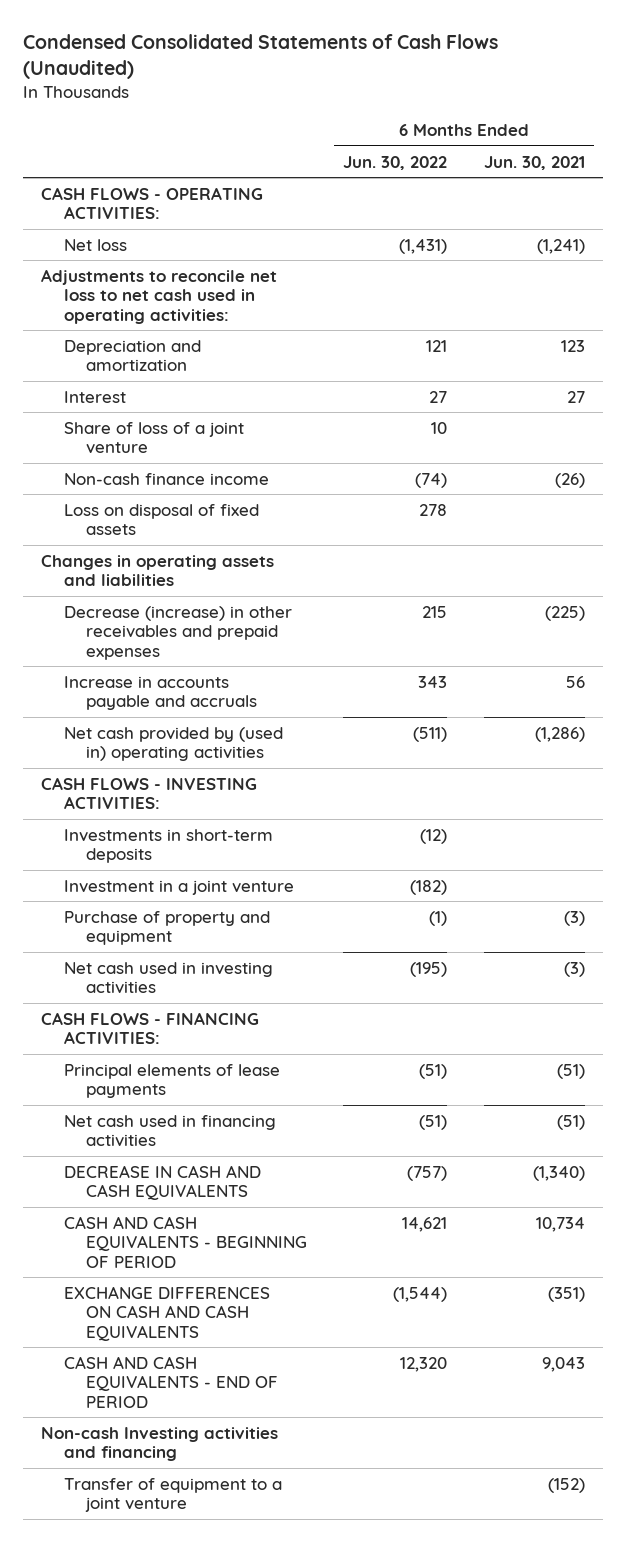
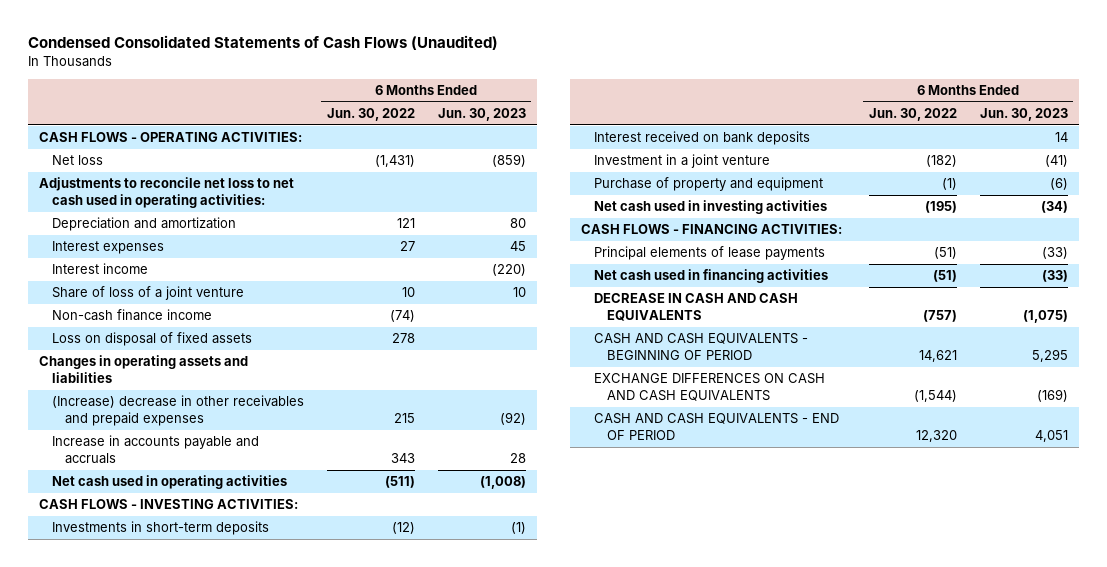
[483,155,585,170] Jun. 30, 2021 -> none
none -> [437,108,526,122] Jun. 30, 2023
[63,390,126,403] Interest -> [52,241,165,255] Interest expenses
none -> [52,263,149,275] Interest income
[63,605,292,660] Decrease (increase) in other receivables and prepaid expenses -> [52,395,305,427] (Increase) decrease in other receivables and prepaid expenses
[63,726,283,762] Net cash provided by (used in) operating activities -> [52,475,288,490] Net cash used in operating activities
none -> [594,131,811,146] Interest received on bank deposits
[41,1426,279,1462] Non-cash Investing activities and financing -> none
[63,1477,282,1513] Transfer of equipment to a joint venture -> none

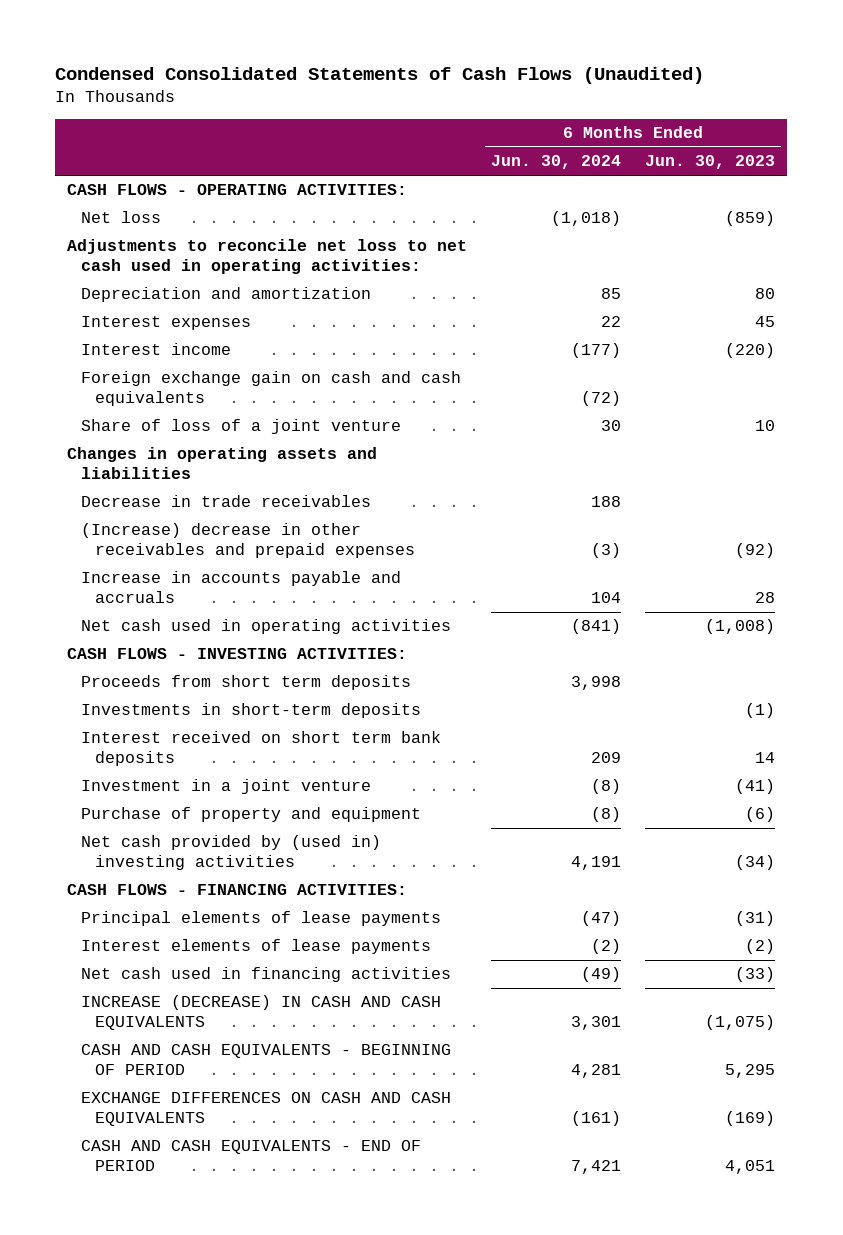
[326,108,415,122] Jun. 30, 2022 -> none
none -> [491,155,622,170] Jun. 30, 2024
none -> [80,371,461,407] Foreign exchange gain on cash and cash equivalents
[52,309,213,322] Non-cash finance income -> none
[52,332,253,347] Loss on disposal of fixed assets -> none
none -> [80,495,371,508] Decrease in trade receivables
none -> [80,675,411,691] Proceeds from short term deposits
[594,131,811,146] Interest received on bank deposits -> [80,731,441,767] Interest received on short term bank deposits
[594,200,828,215] Net cash used in investing activities -> [80,835,381,871] Net cash provided by (used in) investing activities
[1041,247,1068,260] (33) -> [735,911,776,927] (31)
none -> [80,939,431,955] Interest elements of lease payments
[594,293,799,322] DECREASE IN CASH AND CASH EQUIVALENTS -> [80,995,441,1031] INCREASE (DECREASE) IN CASH AND CASH EQUIVALENTS

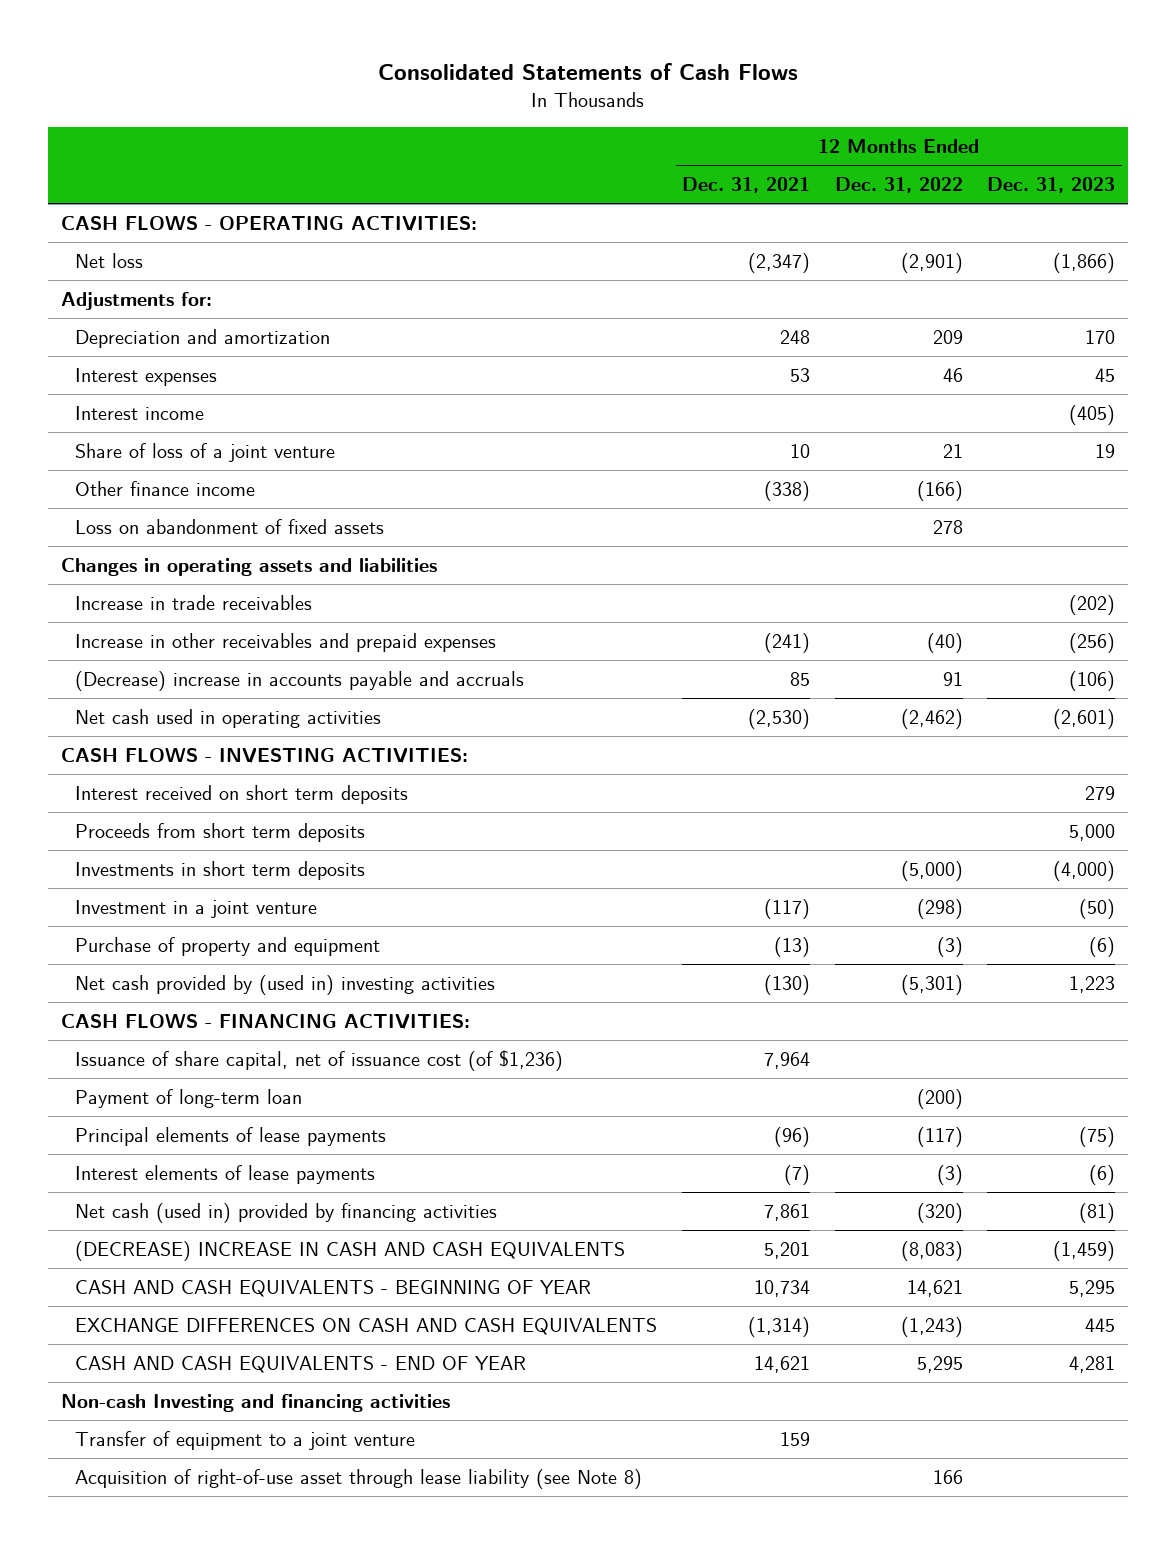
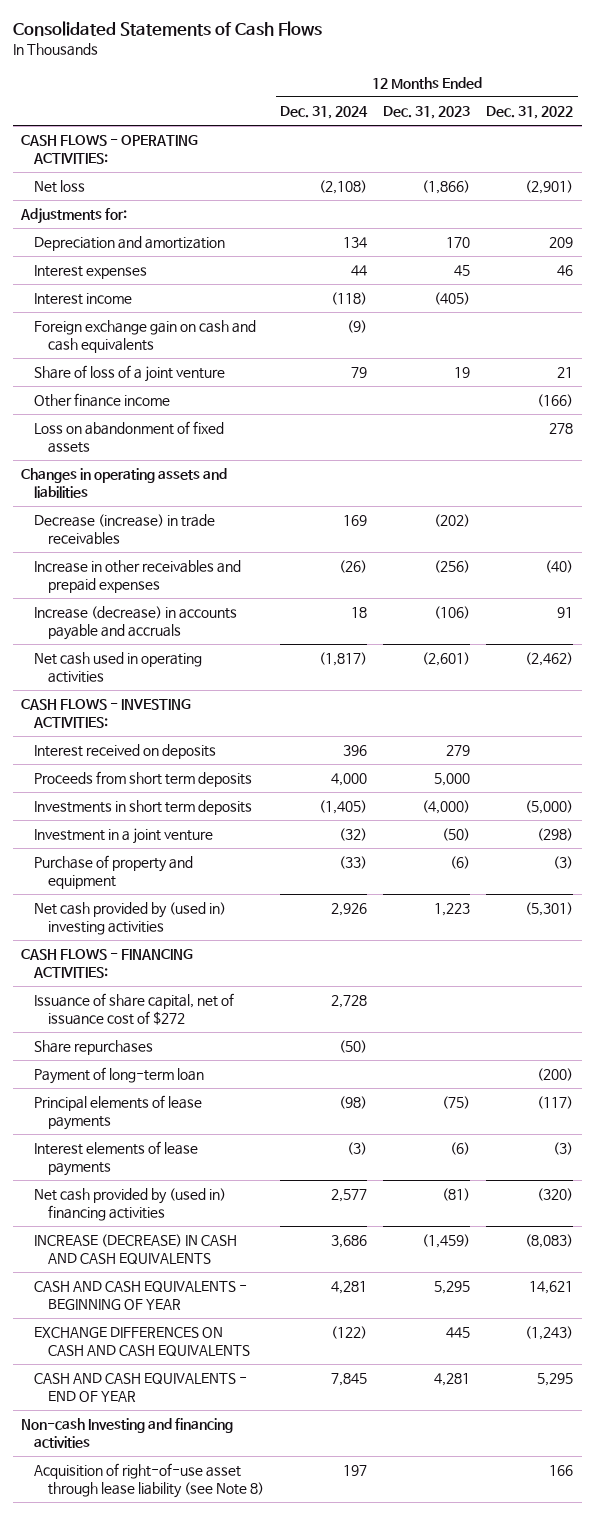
[681,177,810,194] Dec. 31, 2021 -> none
none -> [279,106,368,120] Dec. 31, 2024
none -> [34,320,257,354] Foreign exchange gain on cash and cash equivalents
[75,595,313,611] Increase in trade receivables -> [34,514,216,546] Decrease (increase) in trade receivables
[75,671,525,692] (Decrease) increase in accounts payable and accruals -> [34,606,238,641] Increase (decrease) in accounts payable and accruals
[75,785,409,805] Interest received on short term deposits -> [34,744,217,760] Interest received on deposits
[75,1050,564,1072] Issuance of share capital, net of issuance cost (of $1,236) -> [34,993,235,1026] Issuance of share capital, net of issuance cost of $272
none -> [34,1040,154,1056] Share repurchases
[75,1203,498,1224] Net cash (used in) provided by financing activities -> [34,1188,227,1222] Net cash provided by (used in) financing activities
[75,1241,626,1262] (DECREASE) INCREASE IN CASH AND CASH EQUIVALENTS -> [34,1234,238,1266] INCREASE (DECREASE) IN CASH AND CASH EQUIVALENTS
[75,1431,416,1451] Transfer of equipment to a joint venture -> none

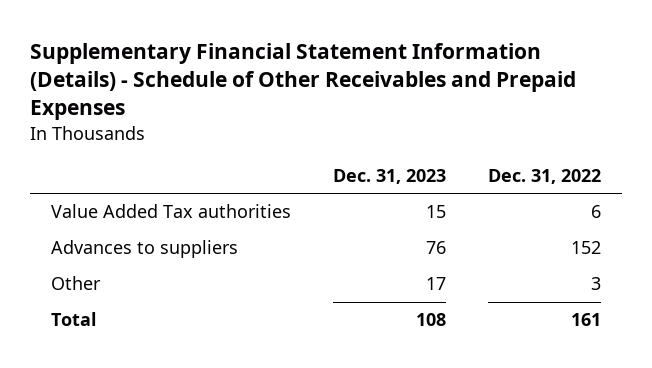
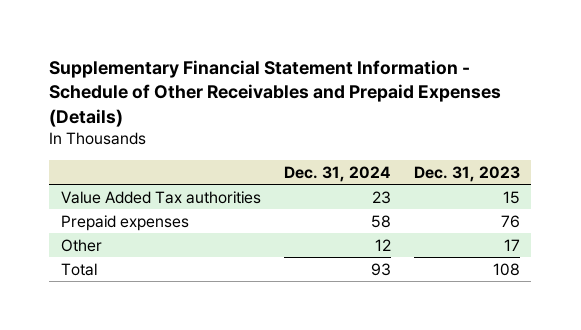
[30,42,577,121] Supplementary Financial Statement Information (Details) - Schedule of Other Receivables and Prepaid Expenses -> [49,59,502,128] Supplementary Financial Statement Information - Schedule of Other Receivables and Prepaid Expenses (Details)
[487,169,601,185] Dec. 31, 2022 -> none
none -> [283,165,391,182] Dec. 31, 2024
[51,240,239,259] Advances to suppliers -> none
none -> [60,214,189,231] Prepaid expenses

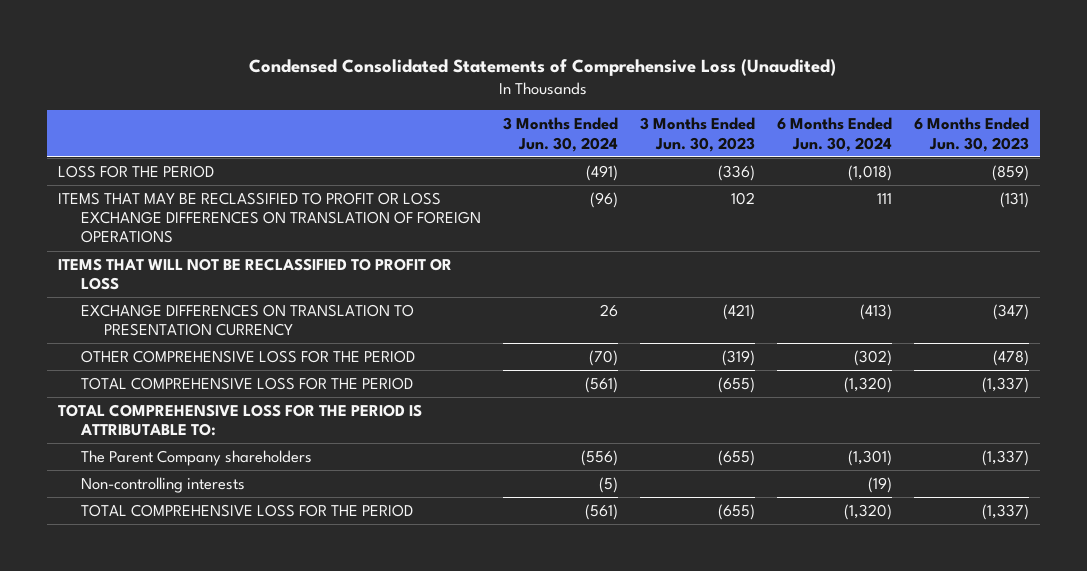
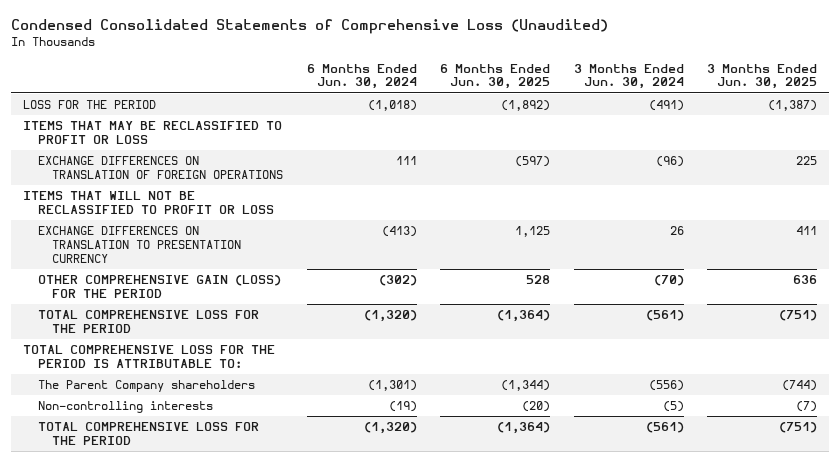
[639,117,755,152] 3 Months Ended Jun. 30, 2023 -> none
[913,117,1029,152] 6 Months Ended Jun. 30, 2023 -> none
none -> [440,63,551,90] 6 Months Ended Jun. 30, 2025
none -> [706,63,817,90] 3 Months Ended Jun. 30, 2025
none -> [23,121,283,145] ITEMS THAT MAY BE RECLASSIFIED TO PROFIT OR LOSS
[58,191,481,244] ITEMS THAT MAY BE RECLASSIFIED TO PROFIT OR LOSS EXCHANGE DIFFERENCES ON TRANSLATION OF FOREIGN OPERATIONS -> [37,156,284,180] EXCHANGE DIFFERENCES ON TRANSLATION OF FOREIGN OPERATIONS
[80,349,415,363] OTHER COMPREHENSIVE LOSS FOR THE PERIOD -> [37,275,281,299] OTHER COMPREHENSIVE GAIN (LOSS) FOR THE PERIOD

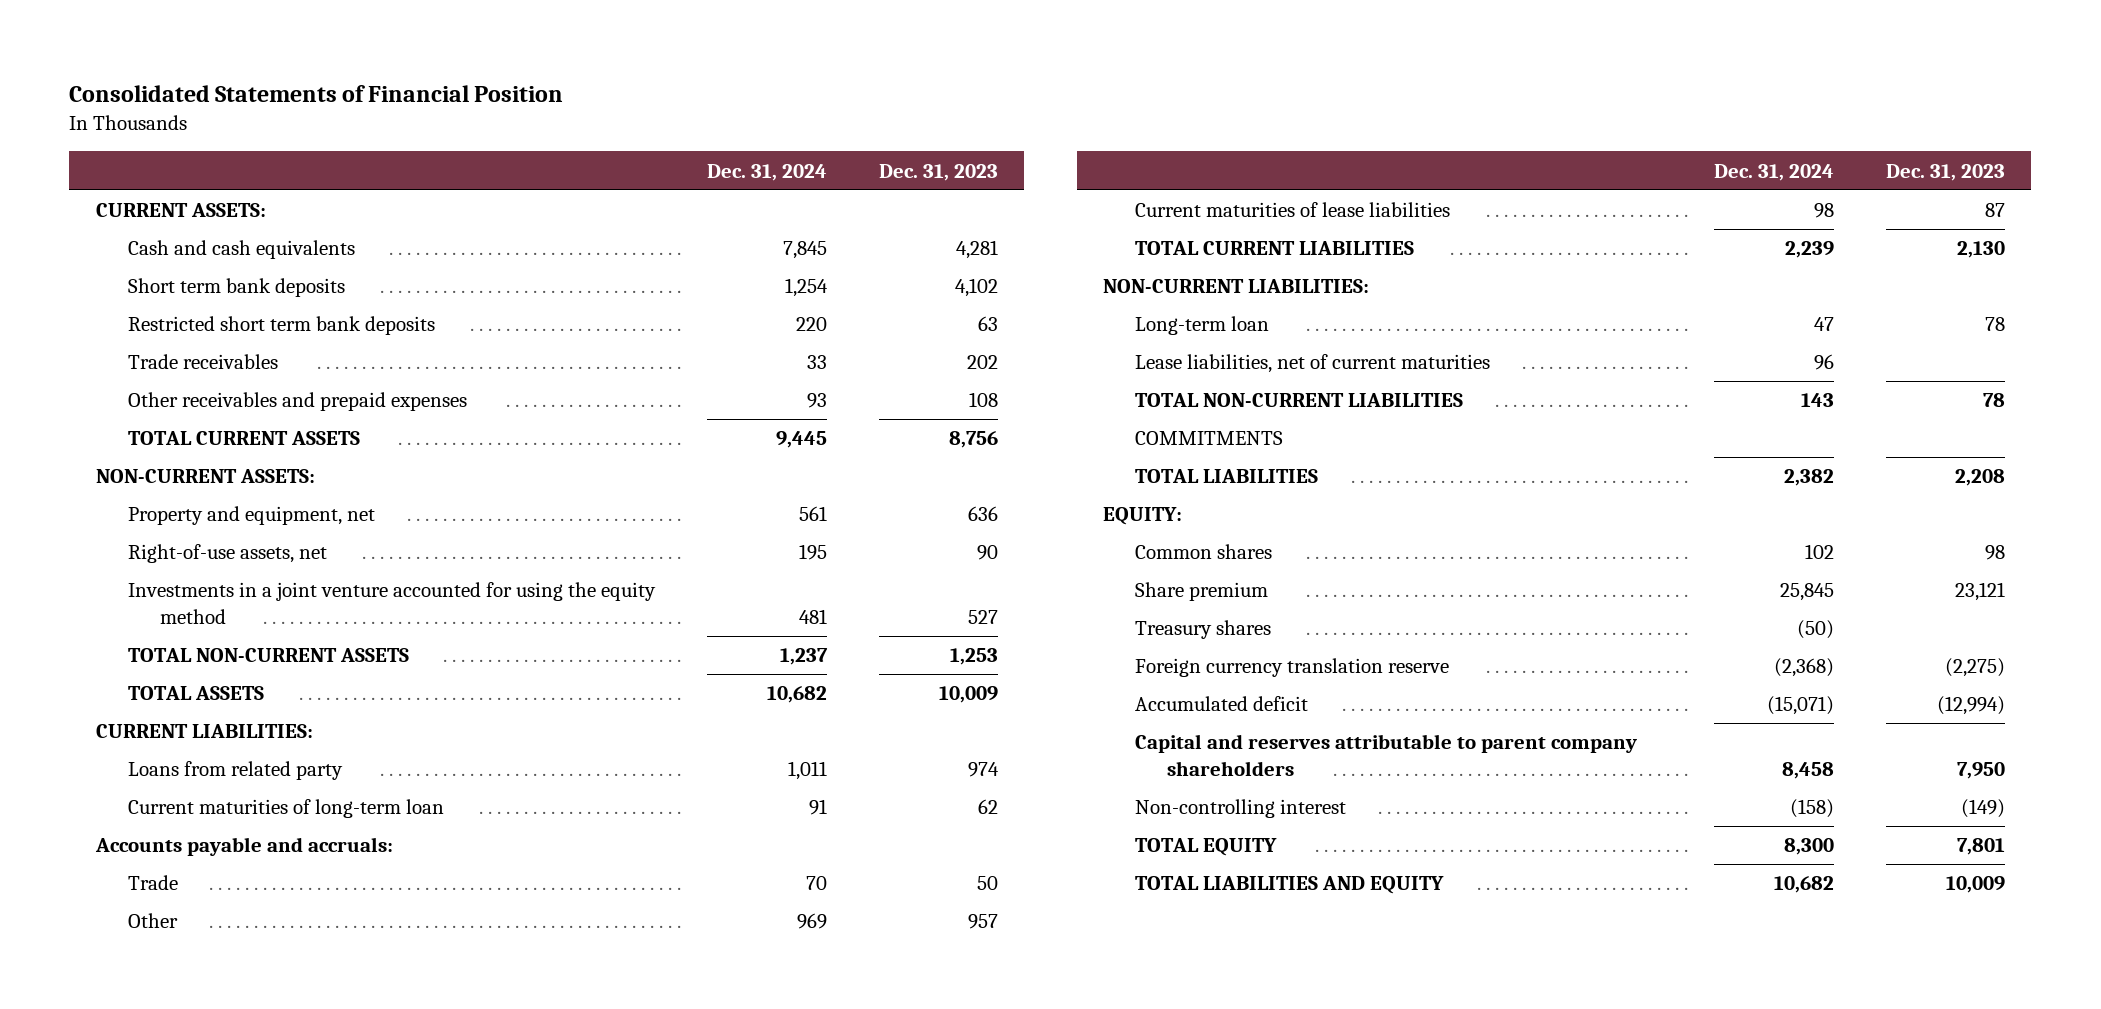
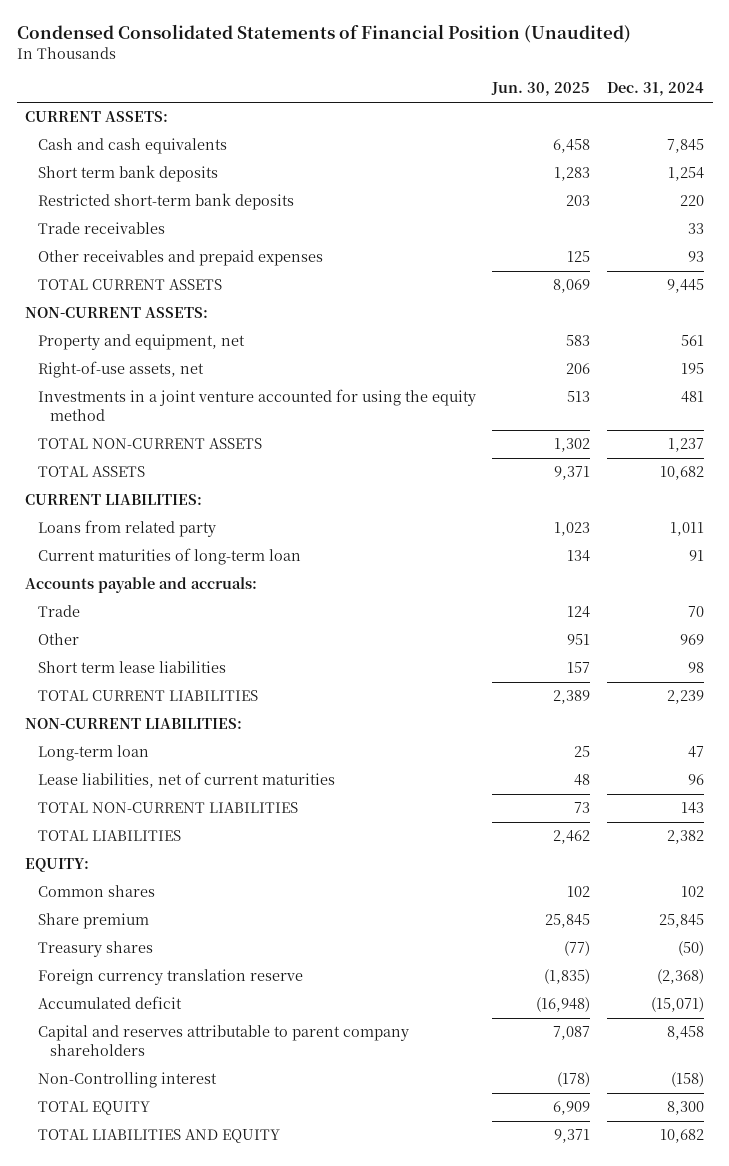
[69,85,564,103] Consolidated Statements of Financial Position -> [16,24,631,44] Condensed Consolidated Statements of Financial Position (Unaudited)
[879,163,999,181] Dec. 31, 2023 -> none
none -> [491,82,591,97] Jun. 30, 2025
[127,316,435,336] Restricted short term bank deposits -> [37,193,294,211] Restricted short-term bank deposits
[1134,202,1450,218] Current maturities of lease liabilities -> [37,661,226,674] Short term lease liabilities
[1134,431,1283,446] COMMITMENTS -> none
[1134,799,1346,819] Non-controlling interest -> [37,1072,217,1089] Non-Controlling interest

